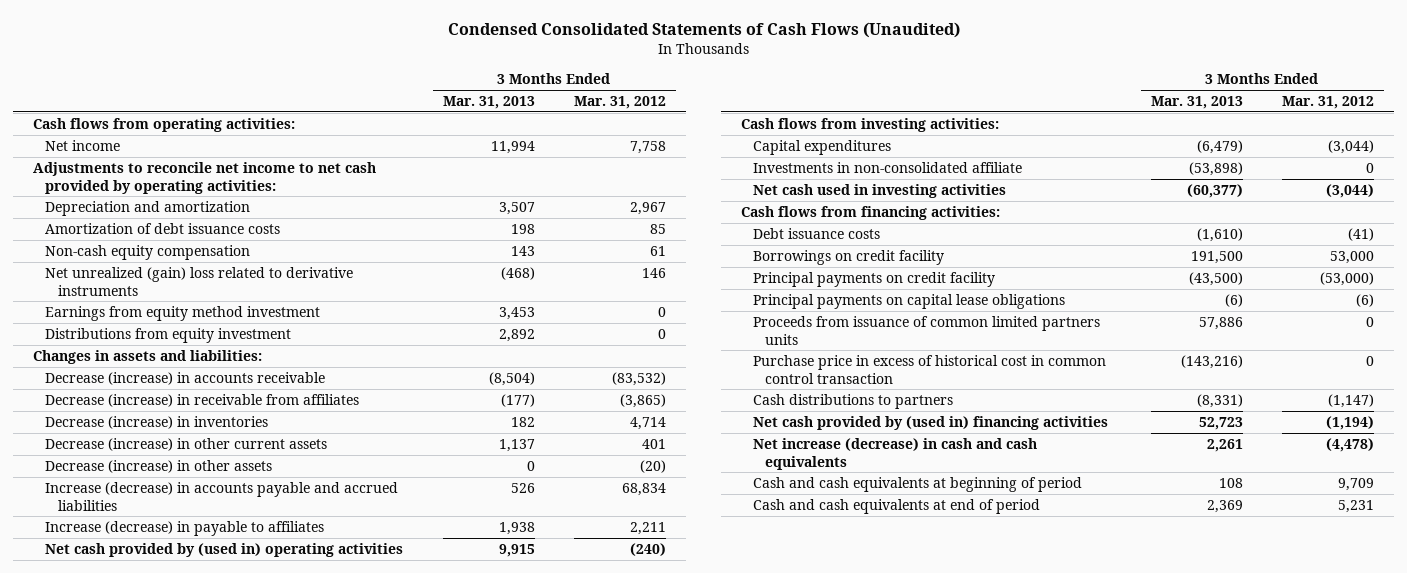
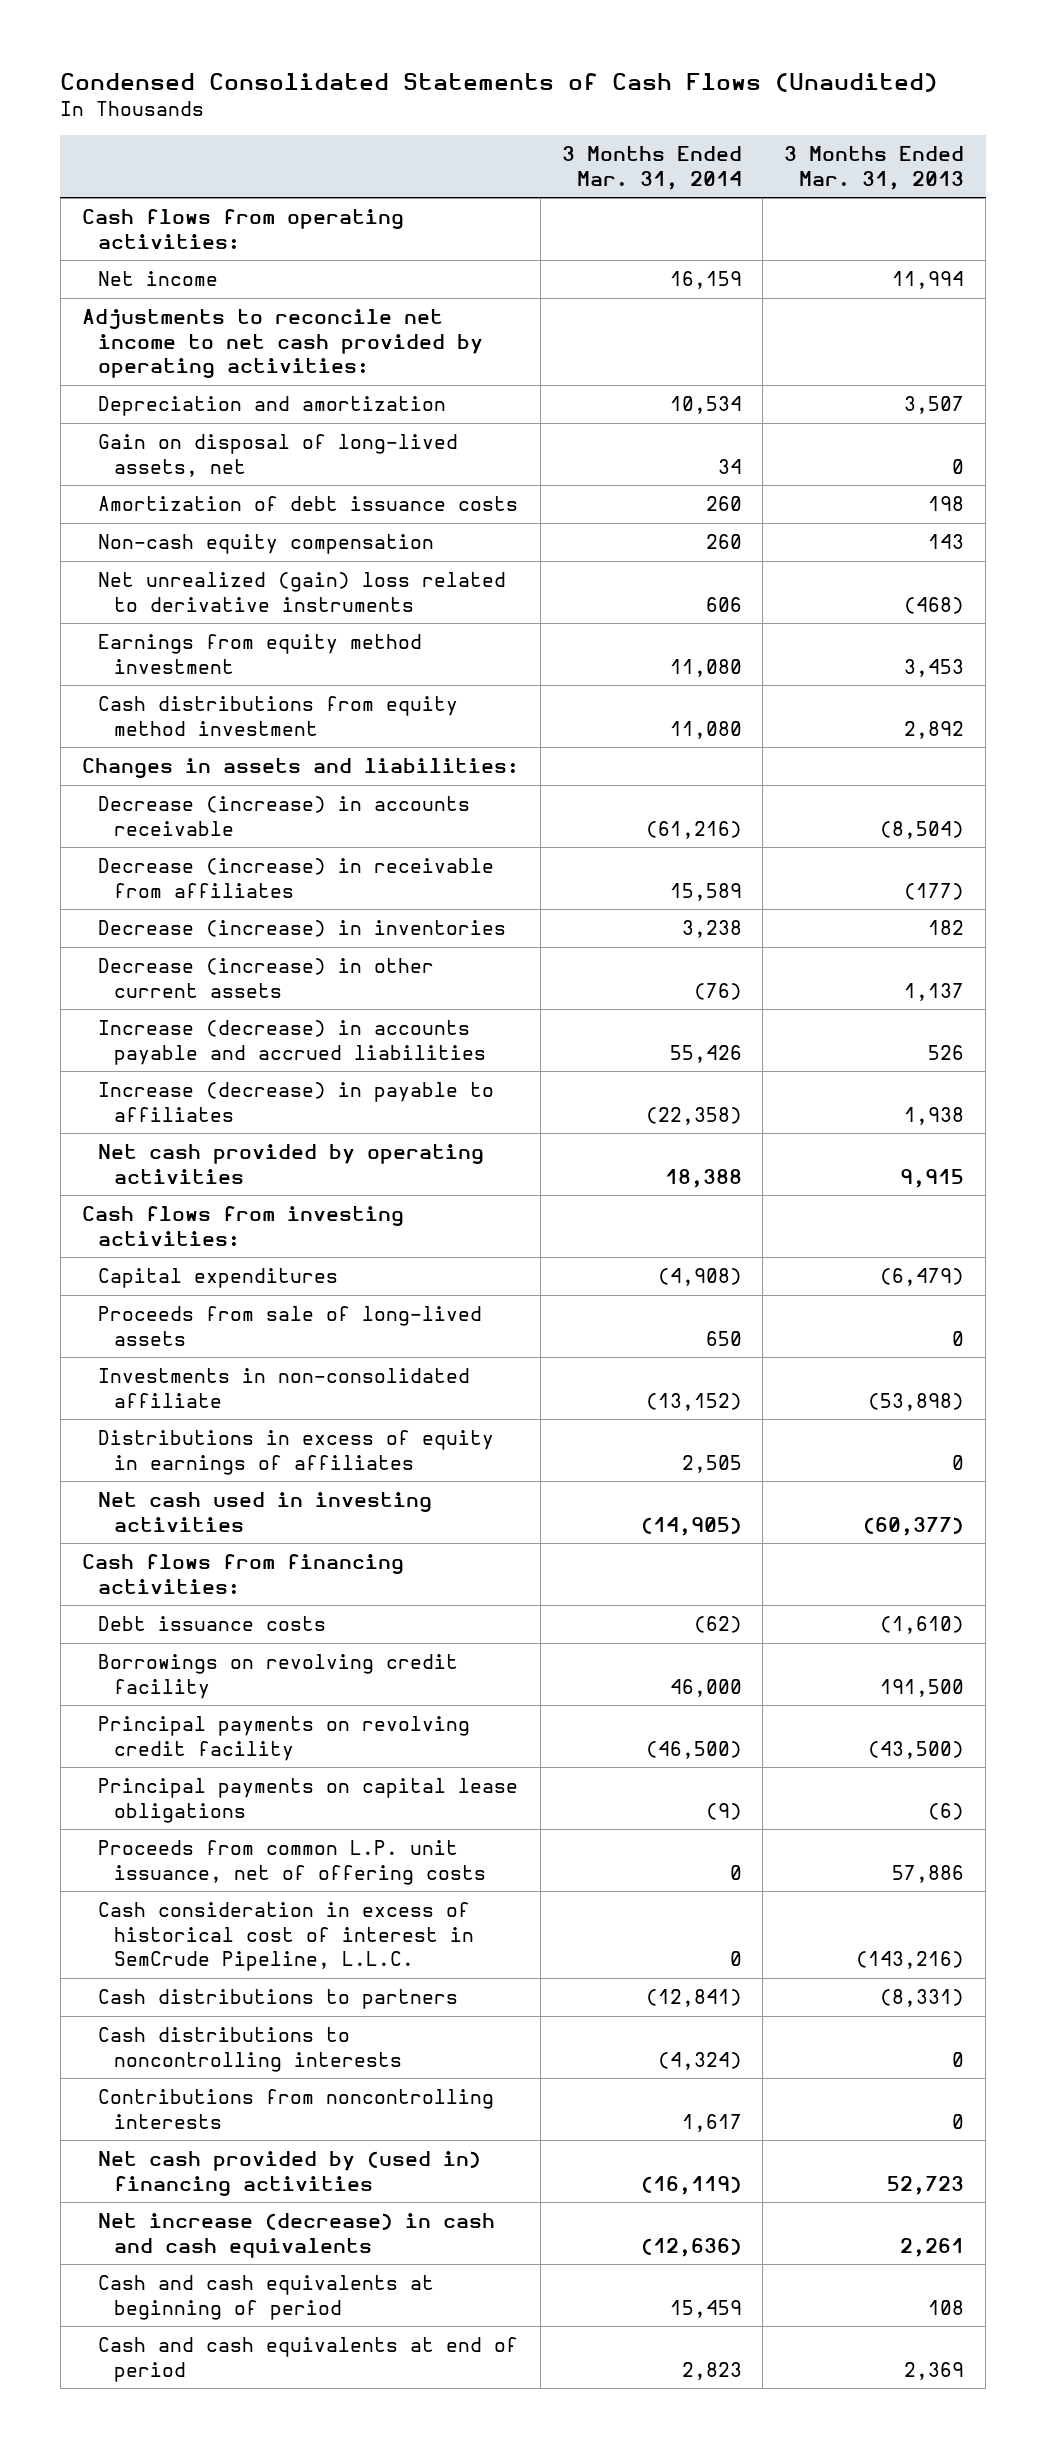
[574,95,667,109] Mar. 31, 2012 -> none
none -> [561,146,742,190] 3 Months Ended Mar. 31, 2014
none -> [98,434,459,477] Gain on disposal of long-lived assets, net
[45,327,292,343] Distributions from equity investment -> [98,696,459,736] Cash distributions from equity method investment
[45,459,273,473] Decrease (increase) in other assets -> none
[45,542,404,557] Net cash provided by (used in) operating activities -> [98,1144,485,1184] Net cash provided by operating activities
none -> [98,1306,483,1346] Proceeds from sale of long-lived assets
none -> [98,1430,495,1475] Distributions in excess of equity in earnings of affiliates
[753,249,945,265] Borrowings on credit facility -> [98,1654,459,1699] Borrowings on revolving credit facility
[753,271,996,287] Principal payments on credit facility -> [98,1716,471,1761] Principal payments on revolving credit facility
[753,315,1101,345] Proceeds from issuance of common limited partners units -> [98,1840,487,1885] Proceeds from common L.P. unit issuance, net of offering costs
[753,354,1107,384] Purchase price in excess of historical cost in common control transaction -> [98,1902,475,1972] Cash consideration in excess of historical cost of interest in SemCrude Pipeline, L.L.C.
none -> [98,2027,403,2072] Cash distributions to noncontrolling interests
none -> [98,2089,495,2129] Contributions from noncontrolling interests

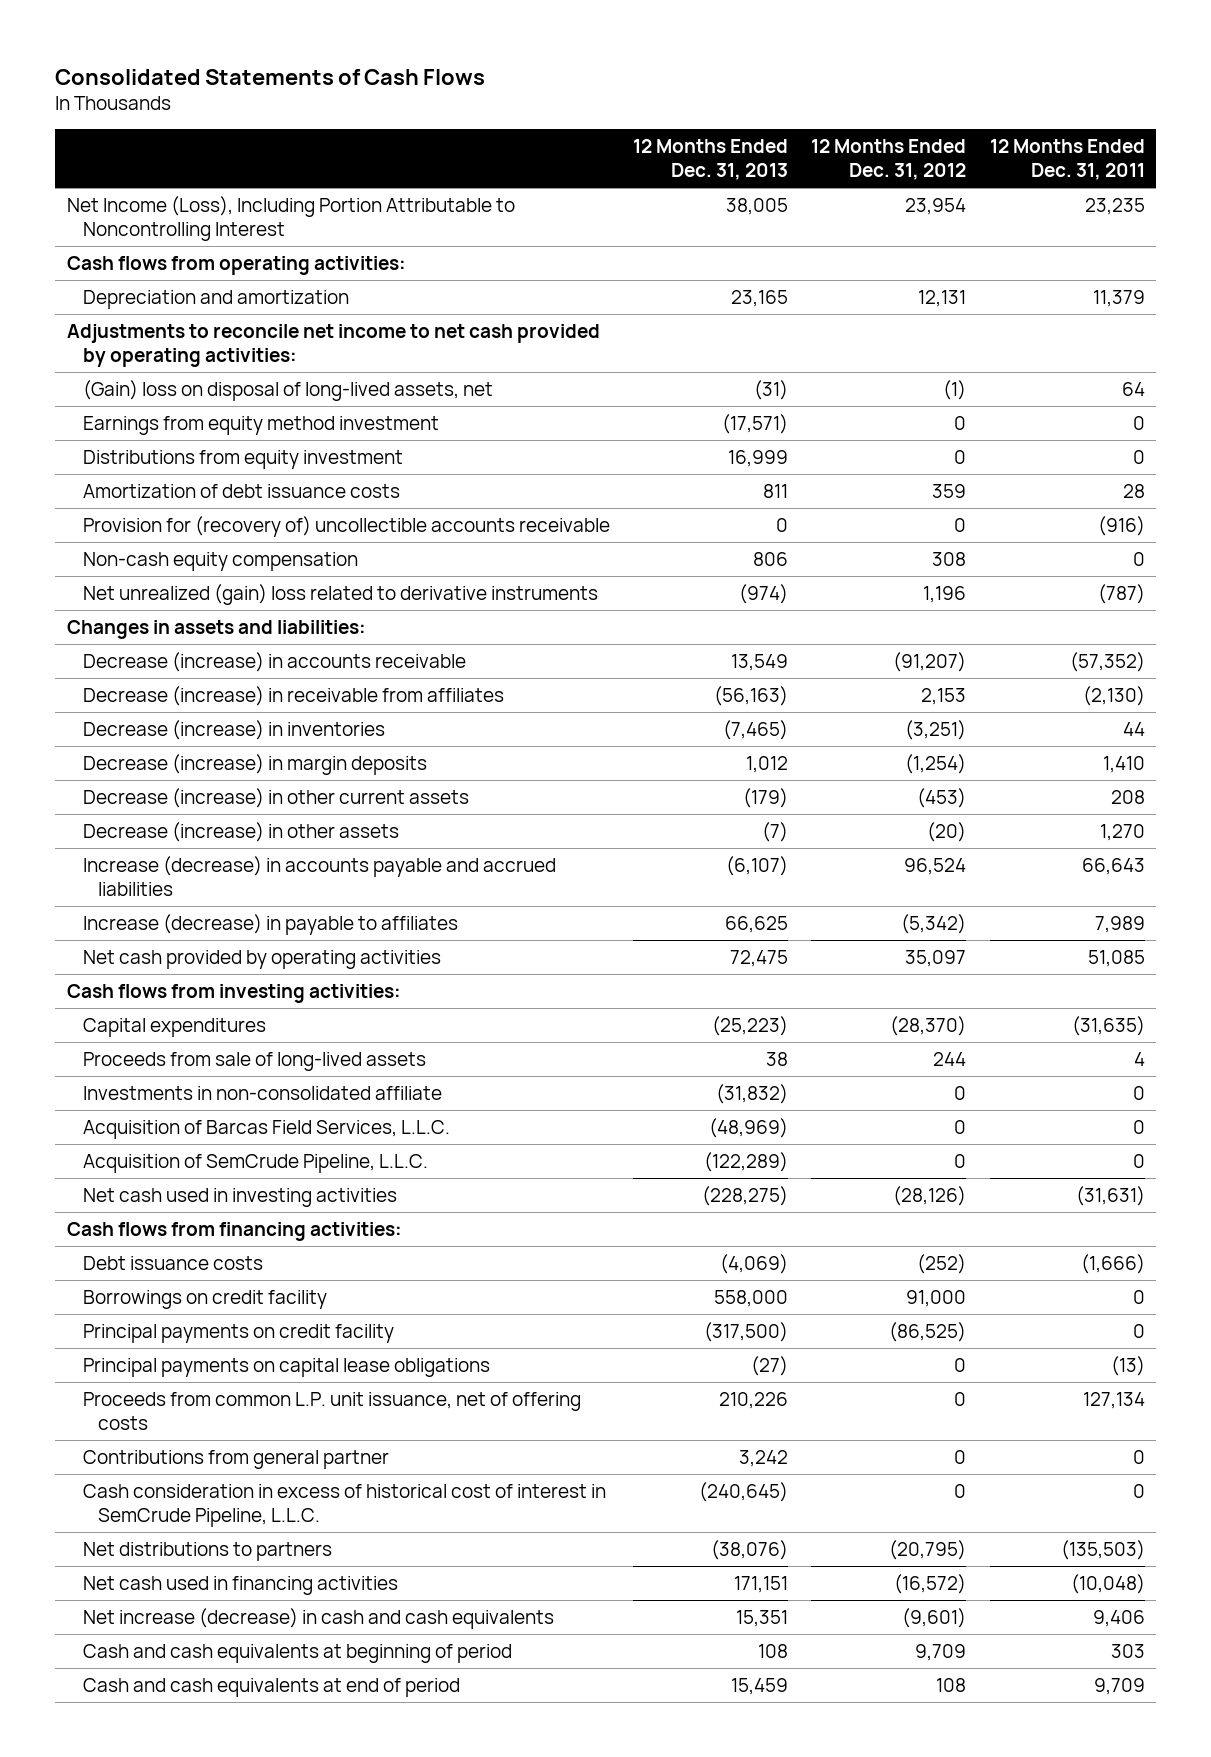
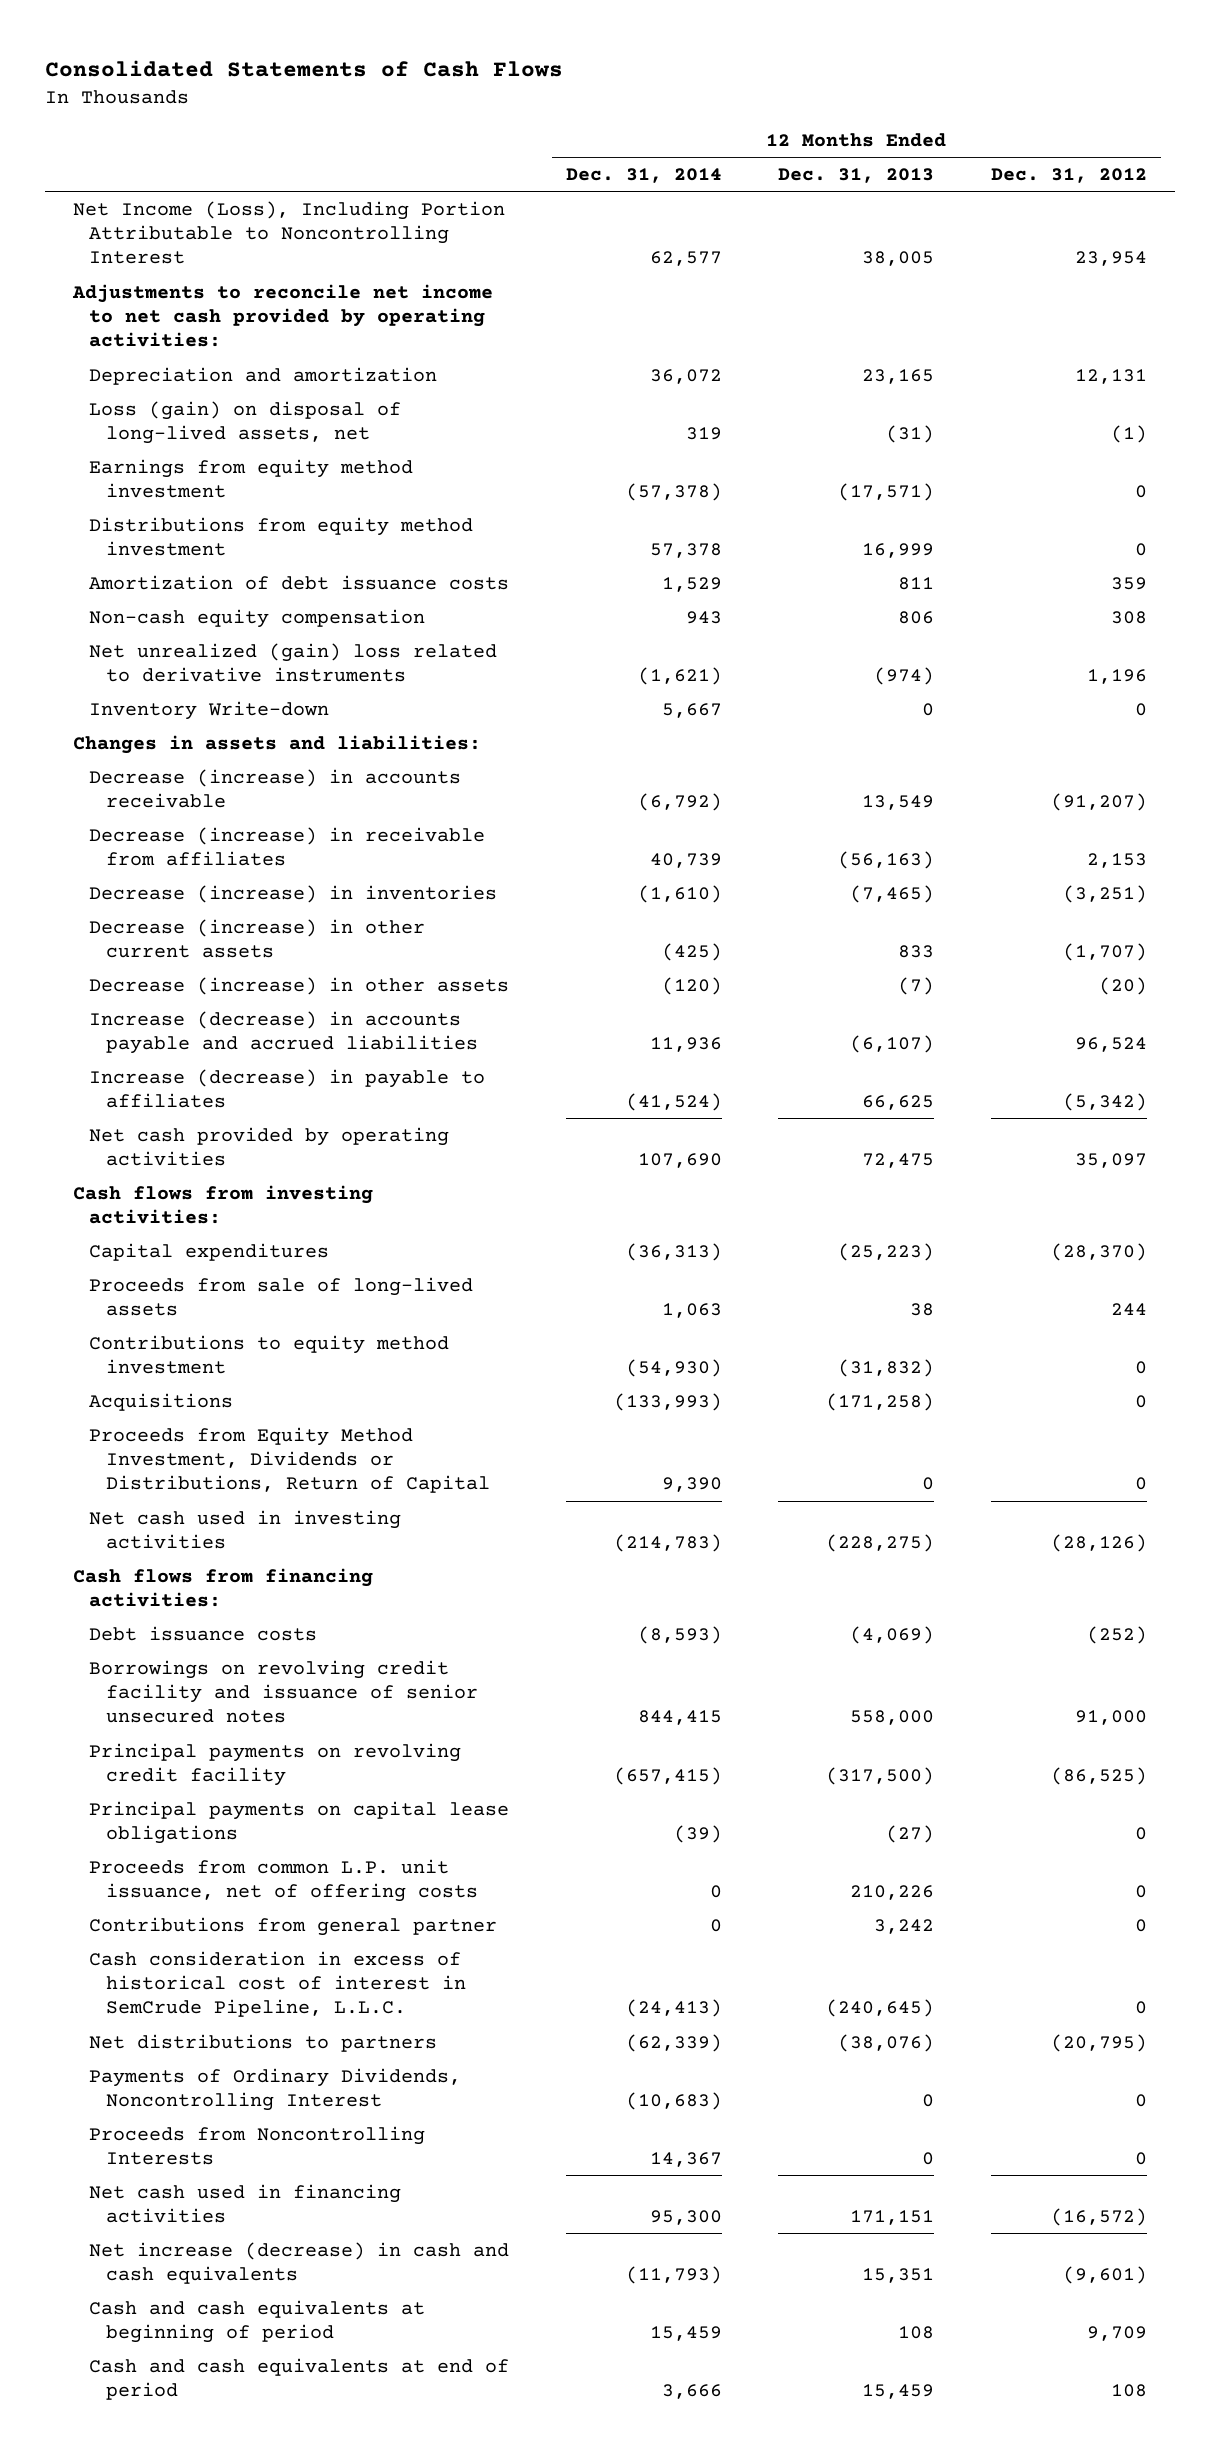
[989,139,1145,180] 12 Months Ended Dec. 31, 2011 -> none
none -> [565,168,722,184] Dec. 31, 2014
[66,256,406,276] Cash flows from operating activities: -> none
[82,290,349,310] Depreciation and amortization -> [89,366,438,385] Depreciation and amortization
[82,380,493,402] (Gain) loss on disposal of long-lived assets, net -> [89,400,402,445] Loss (gain) on disposal of long-lived assets, net
[82,450,403,470] Distributions from equity investment -> [89,516,474,557] Distributions from equity method investment
[82,516,610,538] Provision for (recovery of) uncollectible accounts receivable -> none
none -> [89,700,330,720] Inventory Write-down
[82,754,427,776] Decrease (increase) in margin deposits -> none
[742,788,788,809] (179) -> [898,945,935,959] 833
[917,788,967,809] (453) -> [1062,943,1147,962] (1,707)
[82,1120,450,1140] Acquisition of Barcas Field Services, L.L.C. -> none
[82,1154,428,1174] Acquisition of SemCrude Pipeline, L.L.C. -> none
[82,1086,442,1101] Investments in non-consolidated affiliate -> [89,1334,450,1375] Contributions to equity method investment
none -> [89,1392,234,1411] Acquisitions
none -> [89,1426,490,1494] Proceeds from Equity Method Investment, Dividends or Distributions, Return of Capital
[82,1290,327,1310] Borrowings on credit facility -> [89,1659,478,1724] Borrowings on revolving credit facility and issuance of senior unsecured notes
[82,1324,394,1344] Principal payments on credit facility -> [89,1742,462,1787] Principal payments on revolving credit facility
none -> [89,2067,462,2112] Payments of Ordinary Dividends, Noncontrolling Interest
none -> [89,2125,426,2166] Proceeds from Noncontrolling Interests

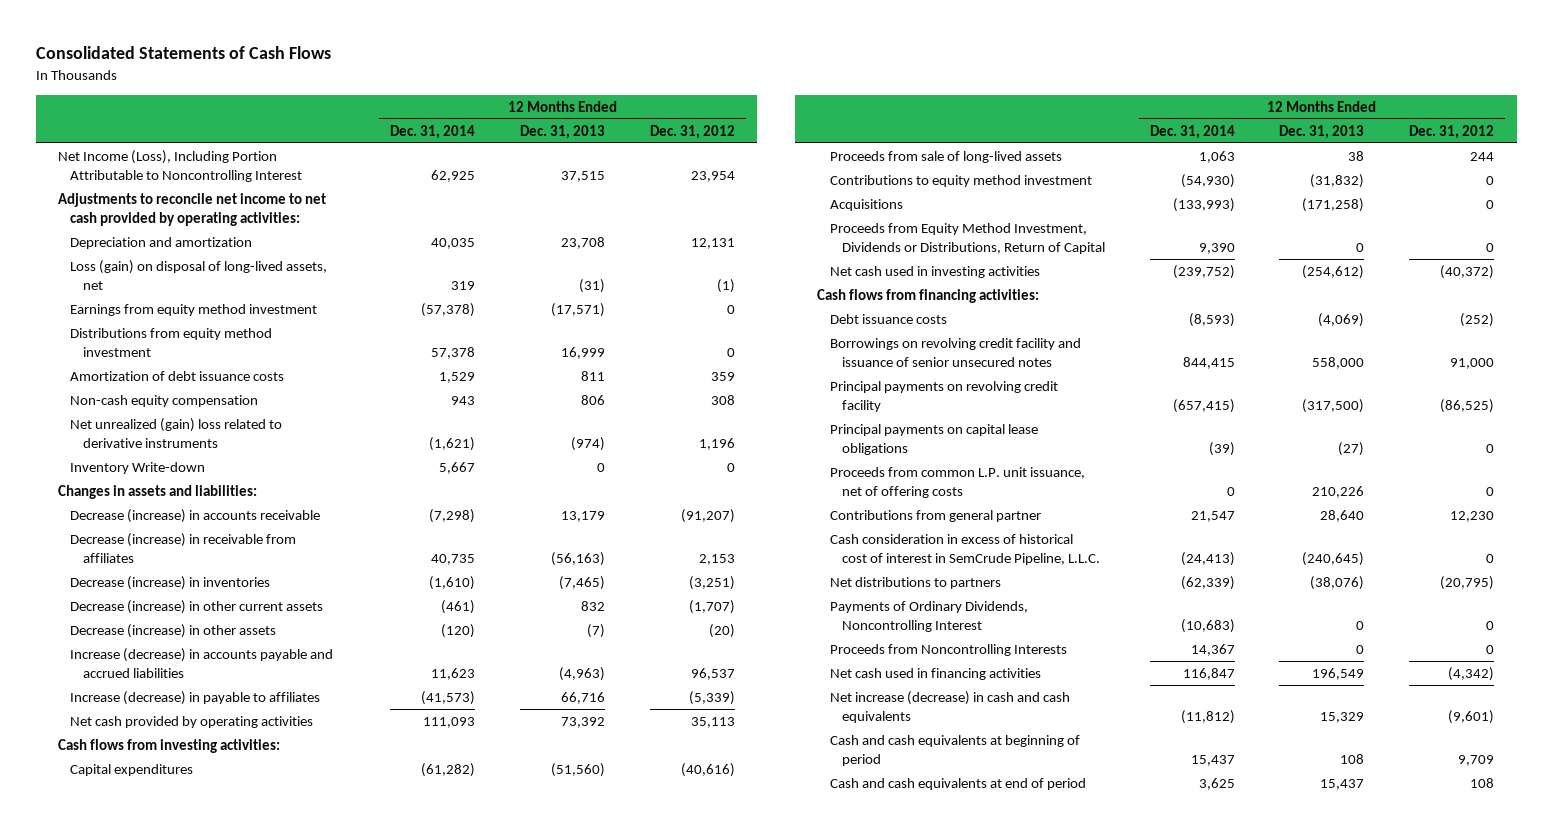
[649,251,722,267] 62,577 -> [431,169,476,182] 62,925
[862,251,935,267] 38,005 -> [561,170,606,182] 37,515
[649,368,722,384] 36,072 -> [431,237,476,249] 40,035
[862,368,935,384] 23,165 -> [561,236,606,249] 23,708
[637,793,722,812] (6,792) -> [429,508,476,523] (7,298)
[862,795,935,811] 13,549 -> [561,510,606,522] 13,179
[649,853,722,869] 40,739 -> [431,553,476,565] 40,735
[661,943,722,962] (425) -> [441,599,476,614] (461)
[898,945,935,959] 833 -> [581,600,606,611] 832
[649,1037,722,1053] 11,936 -> [431,667,476,680] 11,623
[850,1035,935,1054] (6,107) -> [559,666,606,681] (4,963)
[1074,1037,1147,1053] 96,524 -> [690,667,735,680] 96,537
[625,1093,722,1112] (41,524) -> [421,690,476,705] (41,573)
[862,1095,935,1111] 66,625 -> [561,691,606,704] 66,716
[1062,1093,1147,1112] (5,342) -> [688,690,735,705] (5,339)
[637,1153,722,1169] 107,690 -> [423,716,476,728] 111,093
[862,1153,935,1169] 72,475 -> [561,716,606,728] 73,392
[1074,1153,1147,1169] 35,097 -> [690,716,735,728] 35,113
[625,1242,722,1261] (36,313) -> [421,762,476,777] (61,282)
[838,1242,935,1261] (25,223) -> [551,762,606,777] (51,560)
[1050,1242,1147,1261] (28,370) -> [680,762,735,777] (40,616)
[613,1534,722,1553] (214,783) -> [1172,264,1235,279] (239,752)
[826,1534,935,1553] (228,275) -> [1302,264,1365,279] (254,612)
[1050,1534,1147,1553] (28,126) -> [1440,264,1495,279] (40,372)
[709,1918,722,1932] 0 -> [1190,510,1235,522] 21,547
[874,1918,935,1934] 3,242 -> [1320,509,1365,522] 28,640
[1134,1918,1147,1932] 0 -> [1450,510,1495,522] 12,230
[649,2210,722,2226] 95,300 -> [1182,667,1235,680] 116,847
[850,2210,935,2226] 171,151 -> [1312,667,1365,680] 196,549
[1050,2208,1147,2227] (16,572) -> [1448,666,1495,681] (4,342)
[625,2266,722,2285] (11,793) -> [1180,709,1235,724] (11,812)
[862,2268,935,2284] 15,351 -> [1320,711,1365,723] 15,329
[649,2326,722,2342] 15,459 -> [1190,754,1235,766] 15,437
[661,2384,722,2400] 3,666 -> [1198,777,1235,790] 3,625
[862,2384,935,2400] 15,459 -> [1320,778,1365,790] 15,437

